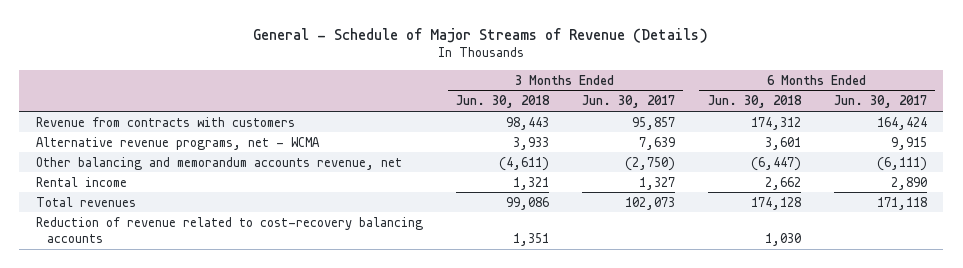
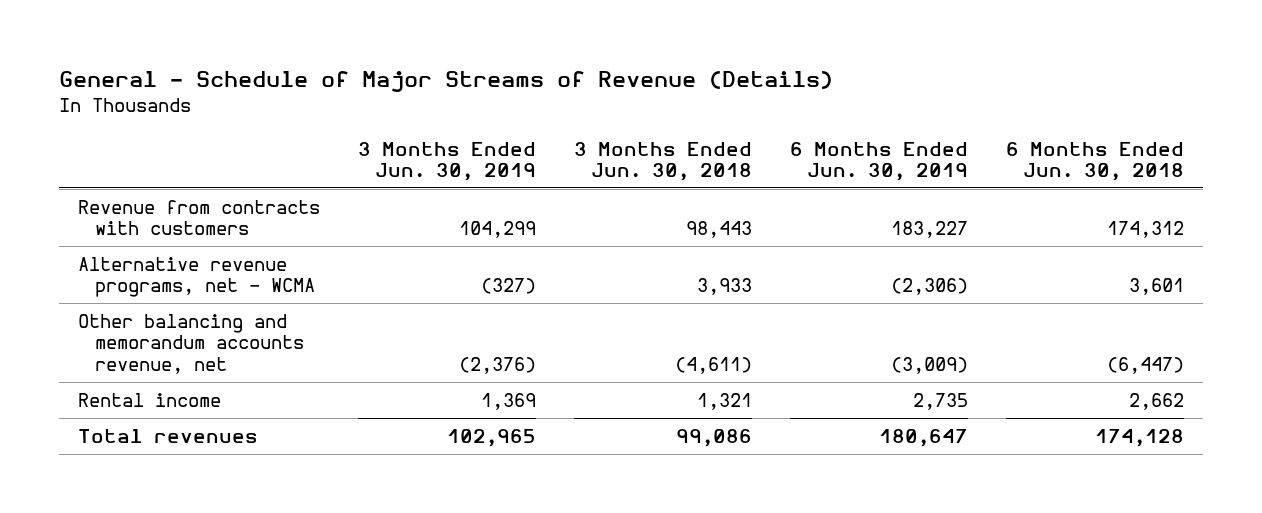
[581,95,675,109] Jun. 30, 2017 -> none
[833,95,927,109] Jun. 30, 2017 -> none
none -> [357,141,536,182] 3 Months Ended Jun. 30, 2019
none -> [789,141,968,182] 6 Months Ended Jun. 30, 2019
[35,216,423,244] Reduction of revenue related to cost-recovery balancing accounts -> none

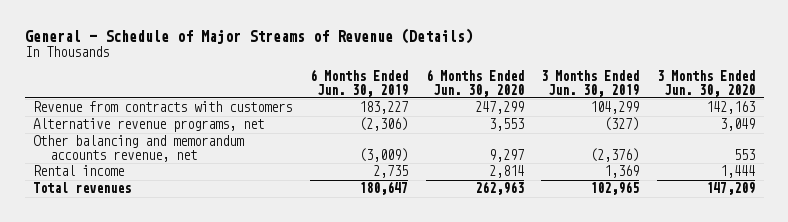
[573,141,752,182] 3 Months Ended Jun. 30, 2018 -> none
[1005,141,1184,182] 6 Months Ended Jun. 30, 2018 -> none
none -> [425,69,524,97] 6 Months Ended Jun. 30, 2020
none -> [656,70,755,97] 3 Months Ended Jun. 30, 2020
[77,256,316,298] Alternative revenue programs, net - WCMA -> [33,118,265,133] Alternative revenue programs, net

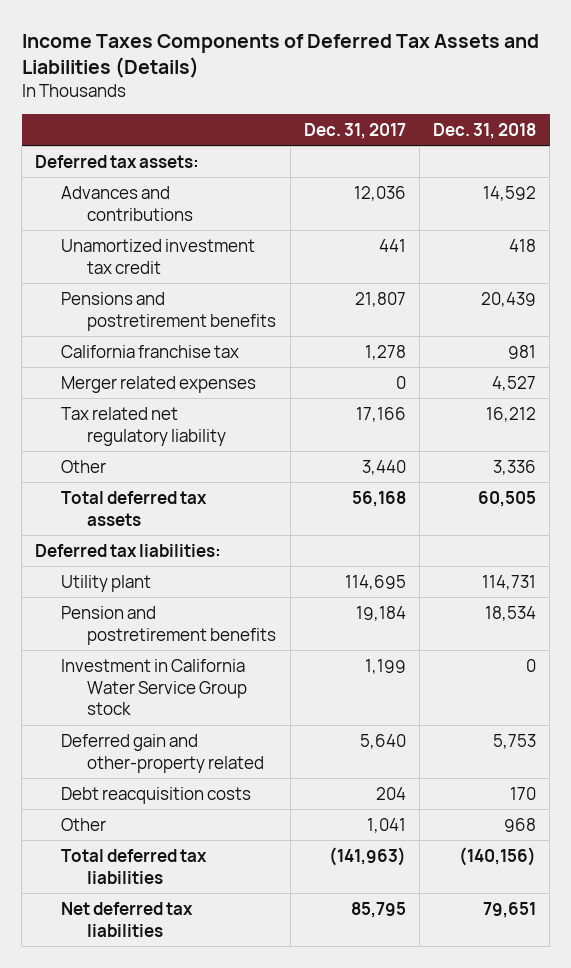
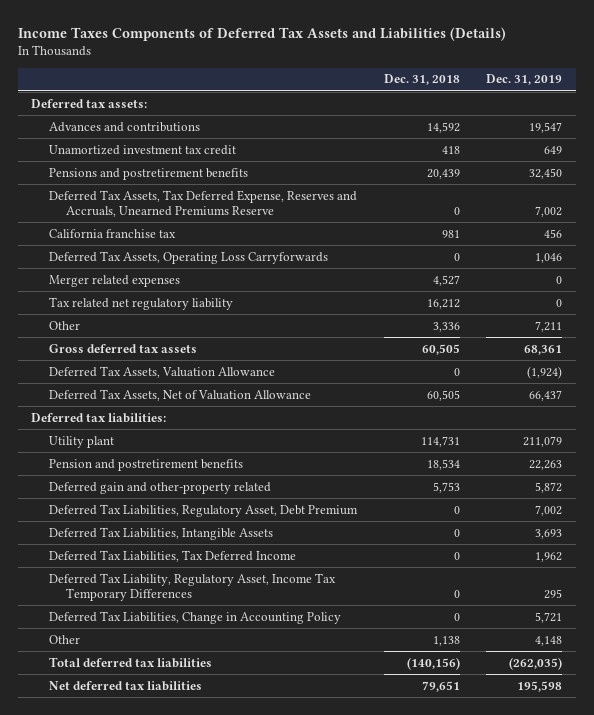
[303,122,406,139] Dec. 31, 2017 -> none
none -> [486,74,563,86] Dec. 31, 2019
none -> [48,189,357,218] Deferred Tax Assets, Tax Deferred Expense, Reserves and Accruals, Unearned Premiums Reserve
none -> [48,250,328,264] Deferred Tax Assets, Operating Loss Carryforwards
[61,490,208,526] Total deferred tax assets -> [48,343,197,353] Gross deferred tax assets
none -> [48,365,275,378] Deferred Tax Assets, Valuation Allowance
none -> [48,388,311,401] Deferred Tax Assets, Net of Valuation Allowance
[61,658,248,716] Investment in California Water Service Group stock -> none
[61,786,252,804] Debt reacquisition costs -> none
none -> [48,503,358,517] Deferred Tax Liabilities, Regulatory Asset, Debt Premium
none -> [48,526,273,540] Deferred Tax Liabilities, Intangible Assets
none -> [48,549,296,562] Deferred Tax Liabilities, Tax Deferred Income
none -> [48,572,336,602] Deferred Tax Liability, Regulatory Asset, Income Tax Temporary Differences
none -> [48,610,341,624] Deferred Tax Liabilities, Change in Accounting Policy
[504,817,537,832] 968 -> [432,635,460,646] 1,138

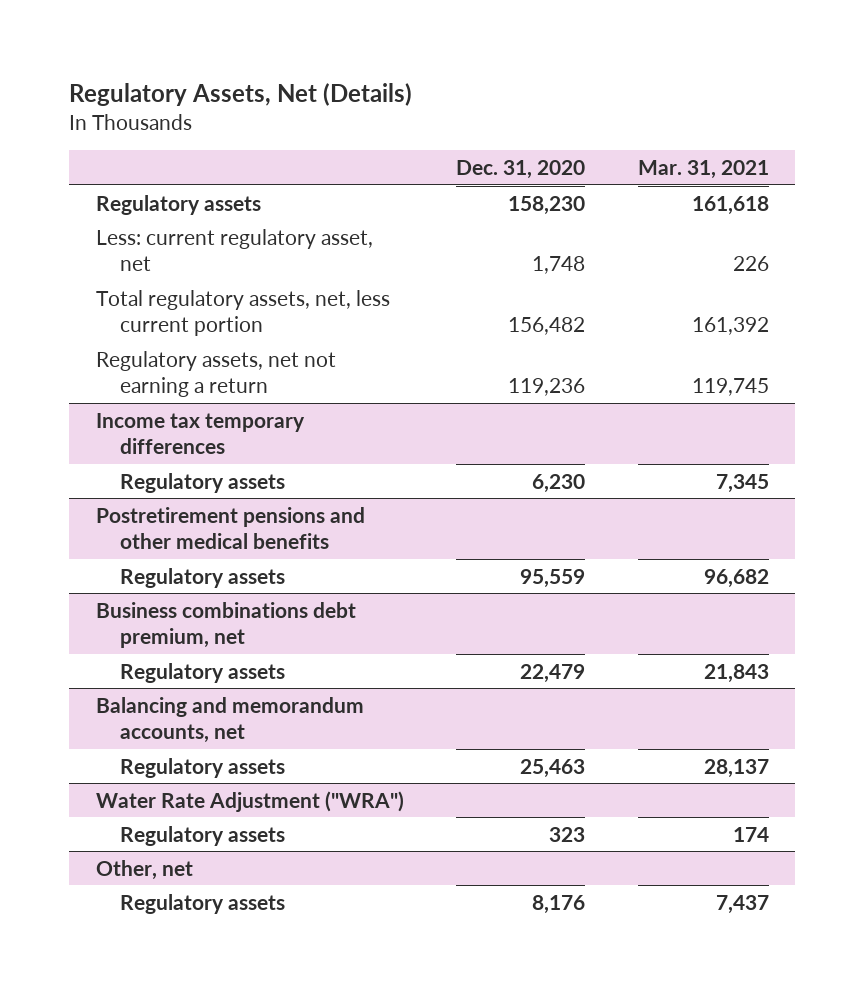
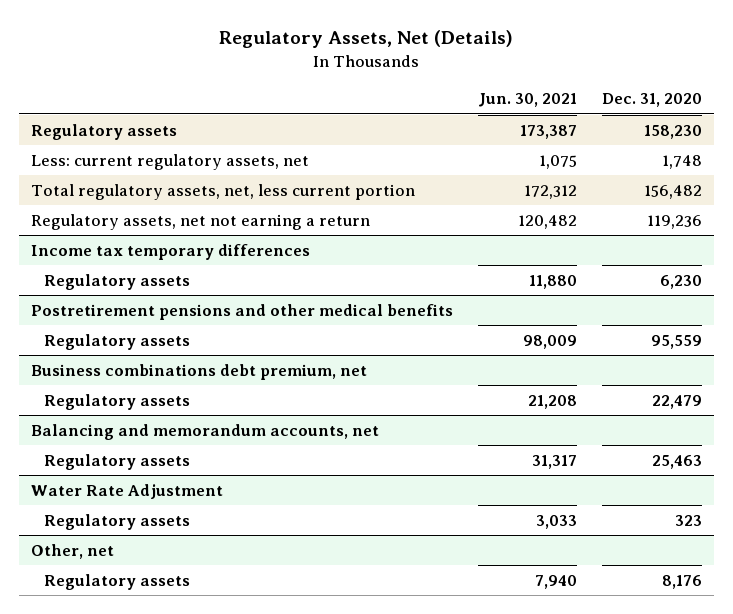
[637,160,769,180] Mar. 31, 2021 -> none
none -> [477,93,577,108] Jun. 30, 2021
[95,228,373,272] Less: current regulatory asset, net -> [31,153,310,170] Less: current regulatory assets, net
[95,790,404,812] Water Rate Adjustment ("WRA") -> [31,483,224,499] Water Rate Adjustment

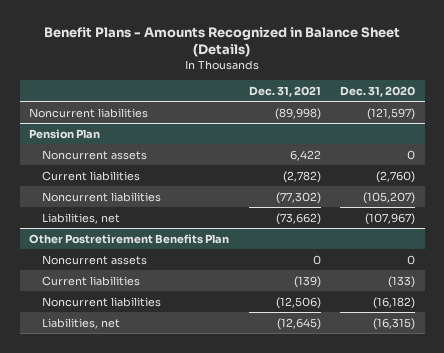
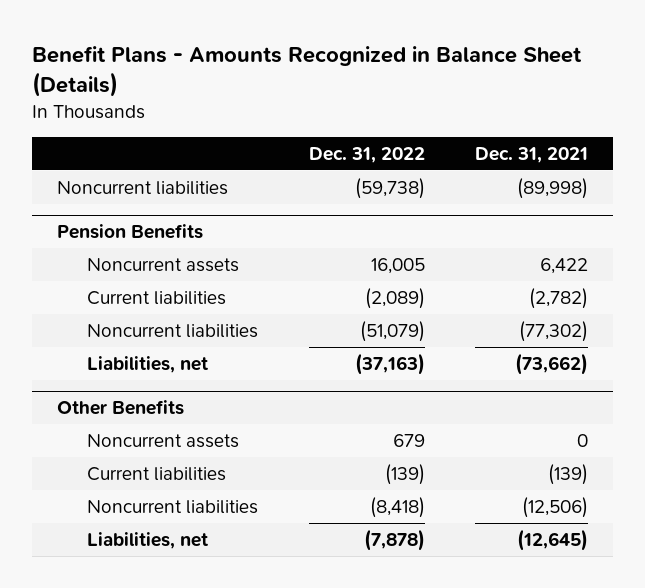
[340,86,416,98] Dec. 31, 2020 -> none
none -> [308,146,425,163] Dec. 31, 2022
[29,128,101,139] Pension Plan -> [57,224,204,240] Pension Benefits
[29,233,230,244] Other Postretirement Benefits Plan -> [57,400,185,416] Other Benefits

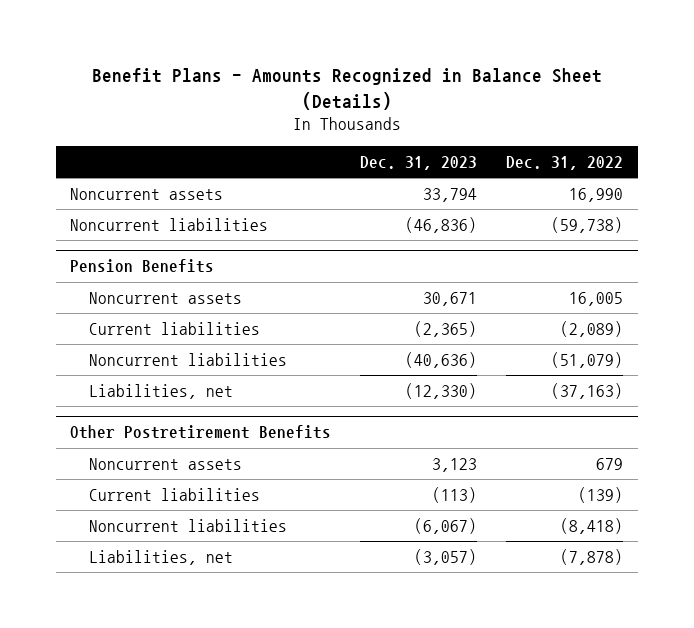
[474,146,588,163] Dec. 31, 2021 -> none
none -> [360,155,478,170] Dec. 31, 2023
none -> [70,187,224,200] Noncurrent assets
[57,400,185,416] Other Benefits -> [70,425,332,440] Other Postretirement Benefits

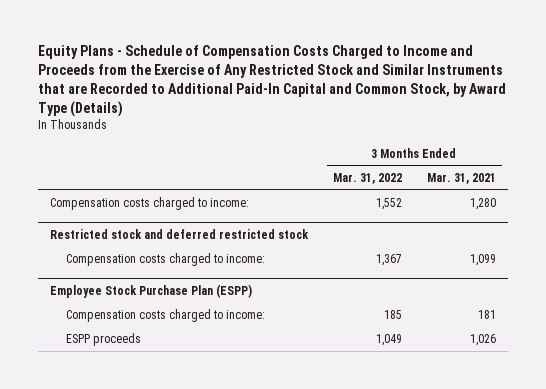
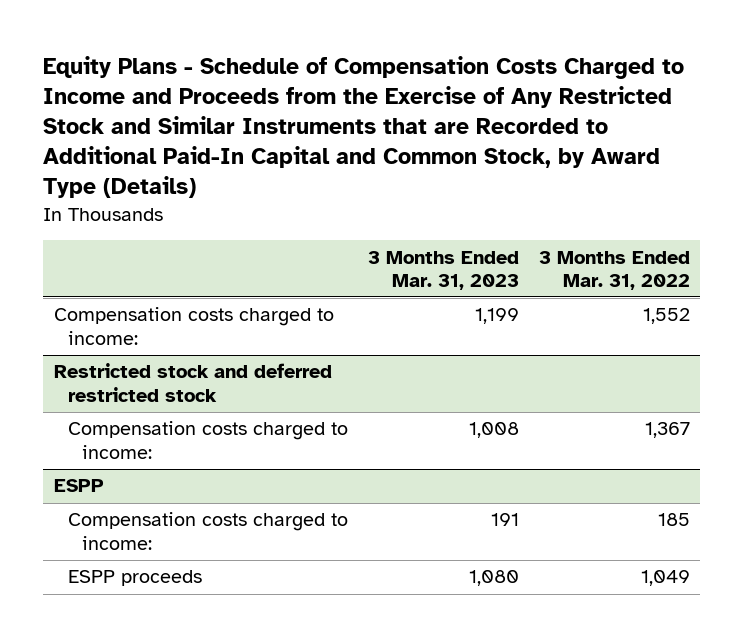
[426,172,496,184] Mar. 31, 2021 -> none
none -> [367,250,519,290] 3 Months Ended Mar. 31, 2023
[50,283,253,298] Employee Stock Purchase Plan (ESPP) -> [53,479,104,493] ESPP

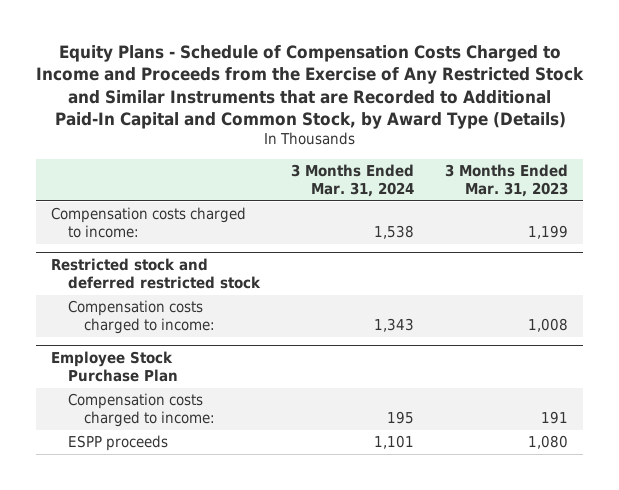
[539,250,691,290] 3 Months Ended Mar. 31, 2022 -> none
none -> [290,164,414,197] 3 Months Ended Mar. 31, 2024
[53,479,104,493] ESPP -> [51,351,178,383] Employee Stock Purchase Plan

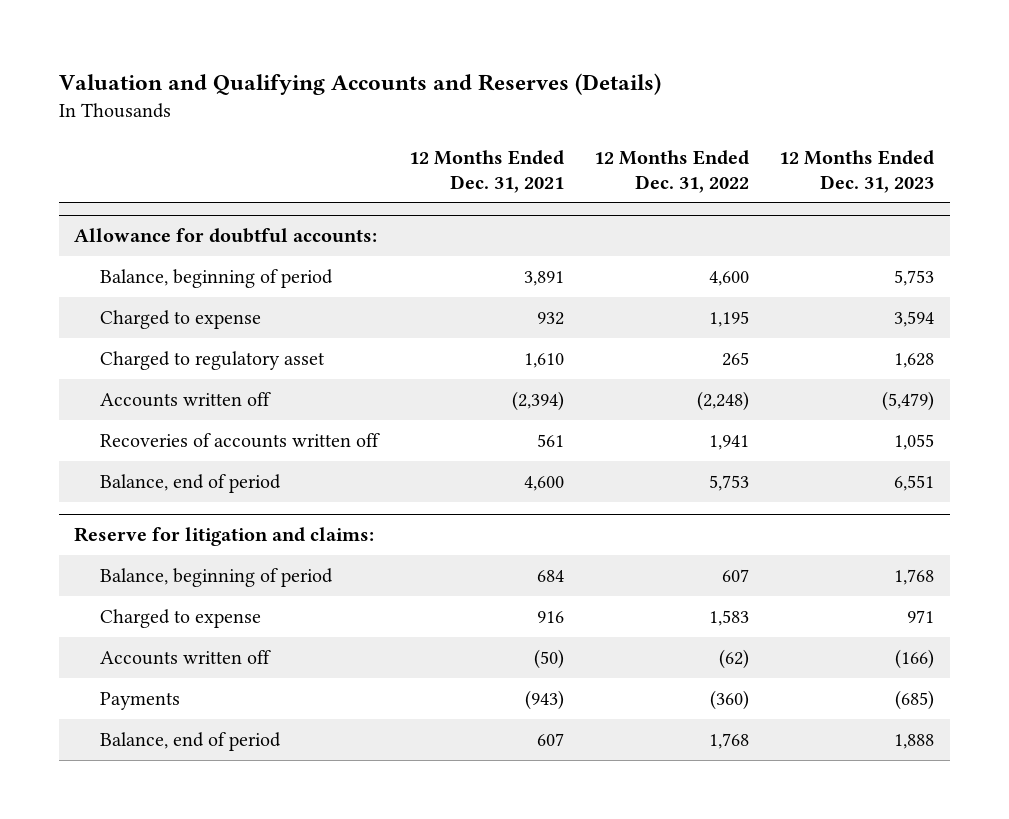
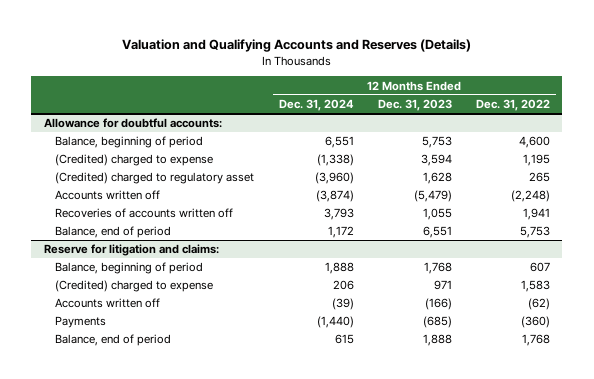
[408,149,564,193] 12 Months Ended Dec. 31, 2021 -> none
none -> [278,98,354,111] Dec. 31, 2024
[100,309,262,329] Charged to expense -> [55,154,214,167] (Credited) charged to expense
[100,350,326,370] Charged to regulatory asset -> [55,172,255,185] (Credited) charged to regulatory asset
[100,608,262,628] Charged to expense -> [55,280,214,293] (Credited) charged to expense

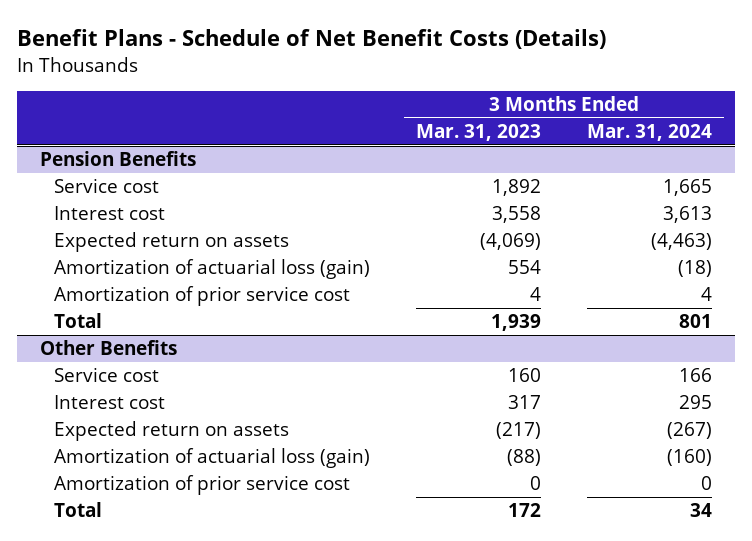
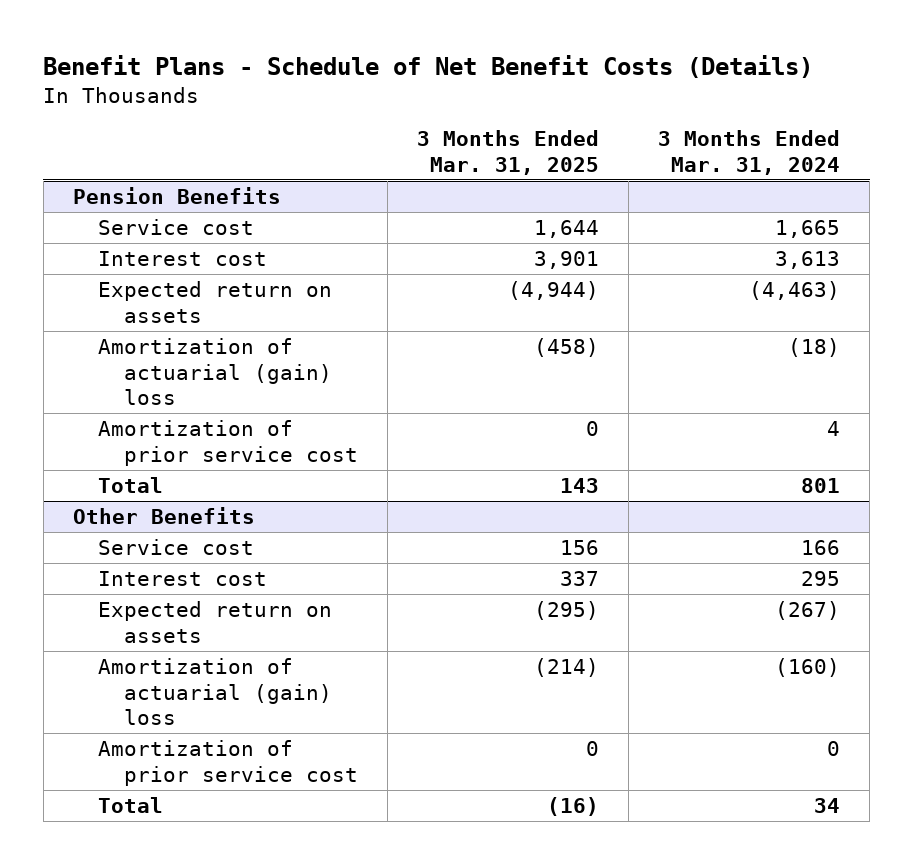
[415,123,541,141] Mar. 31, 2023 -> none
none -> [417,130,600,175] 3 Months Ended Mar. 31, 2025
[53,259,370,280] Amortization of actuarial loss (gain) -> [98,338,333,405] Amortization of actuarial (gain) loss
[53,448,370,469] Amortization of actuarial loss (gain) -> [98,658,333,725] Amortization of actuarial (gain) loss

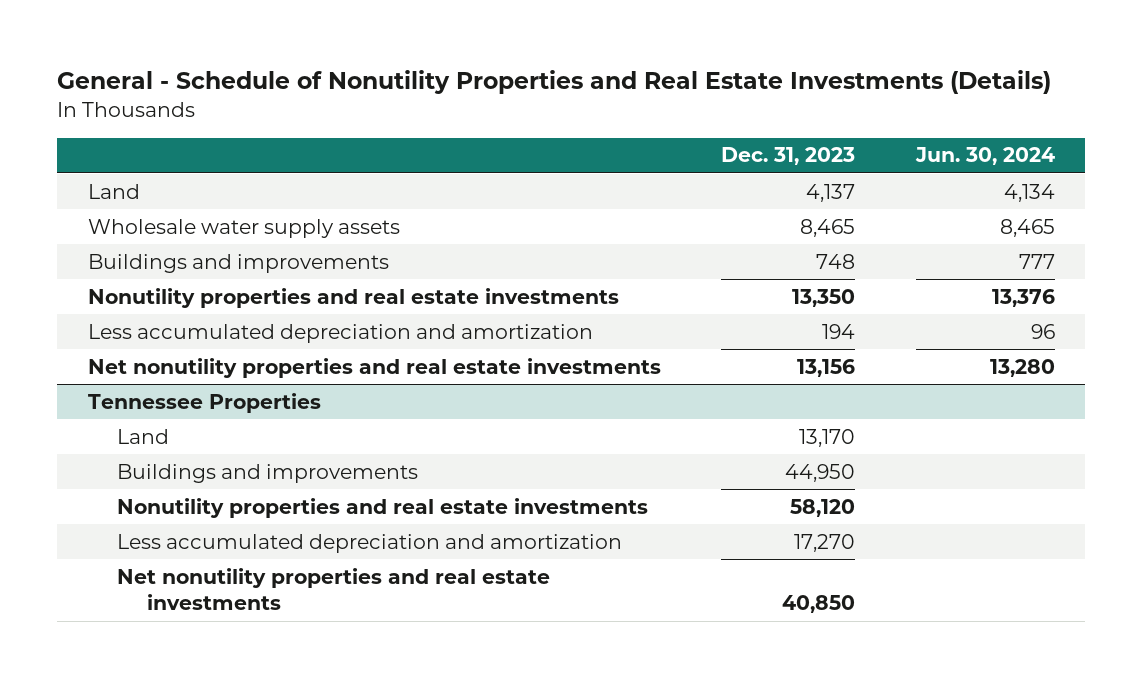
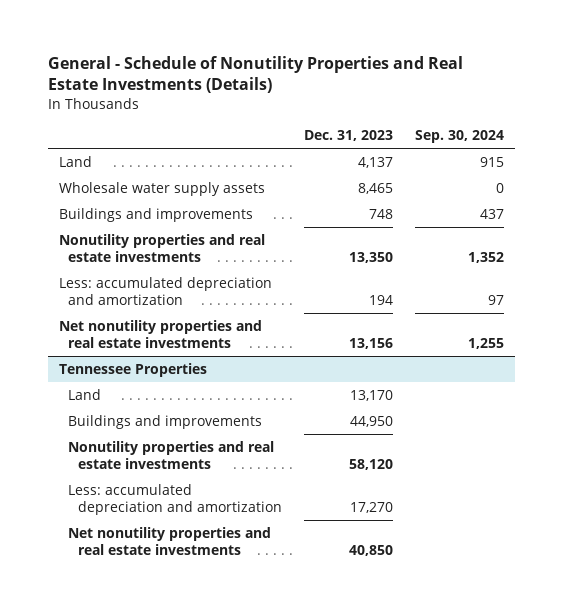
[914,147,1055,166] Jun. 30, 2024 -> none
none -> [414,130,504,144] Sep. 30, 2024
[87,323,593,343] Less accumulated depreciation and amortization -> [58,276,272,306] Less: accumulated depreciation and amortization
[117,533,623,553] Less accumulated depreciation and amortization -> [68,483,282,516] Less: accumulated depreciation and amortization

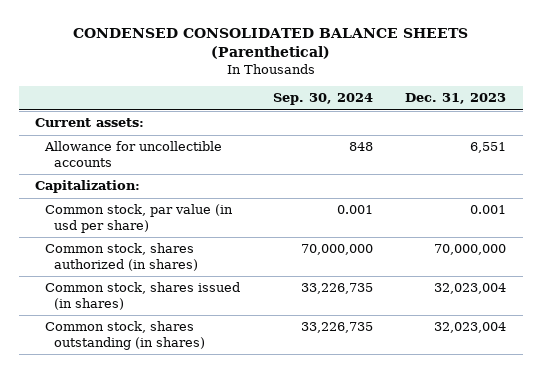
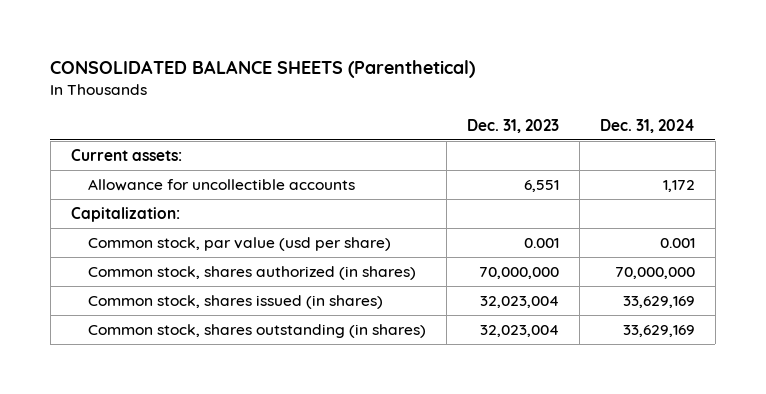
[72,27,468,59] CONDENSED CONSOLIDATED BALANCE SHEETS (Parenthetical) -> [50,60,476,79] CONSOLIDATED BALANCE SHEETS (Parenthetical)
[272,93,373,106] Sep. 30, 2024 -> none
none -> [599,118,695,133] Dec. 31, 2024
[44,204,233,234] Common stock, par value (in usd per share) -> [88,236,392,251] Common stock, par value (usd per share)

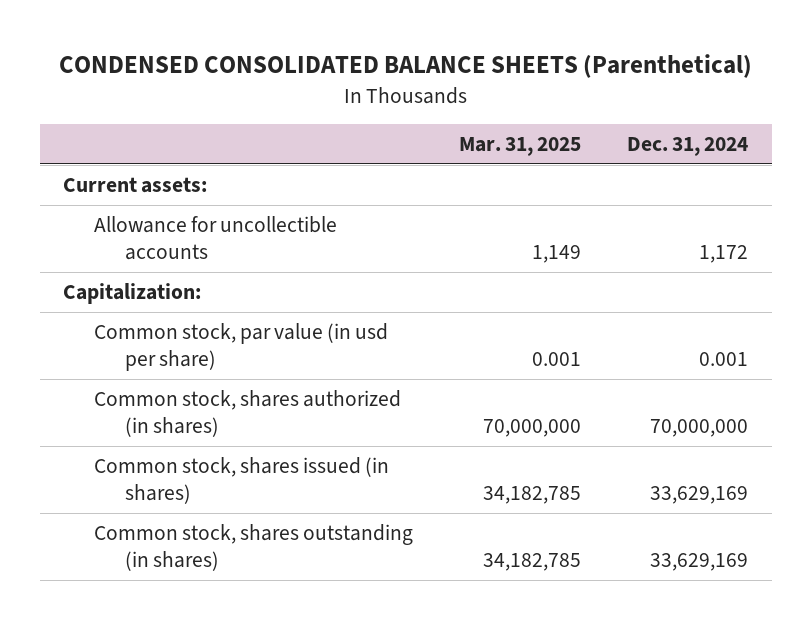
[50,60,476,79] CONSOLIDATED BALANCE SHEETS (Parenthetical) -> [58,54,752,79] CONDENSED CONSOLIDATED BALANCE SHEETS (Parenthetical)
[467,118,560,133] Dec. 31, 2023 -> none
none -> [459,137,582,157] Mar. 31, 2025
[88,236,392,251] Common stock, par value (usd per share) -> [94,322,389,372] Common stock, par value (in usd per share)

